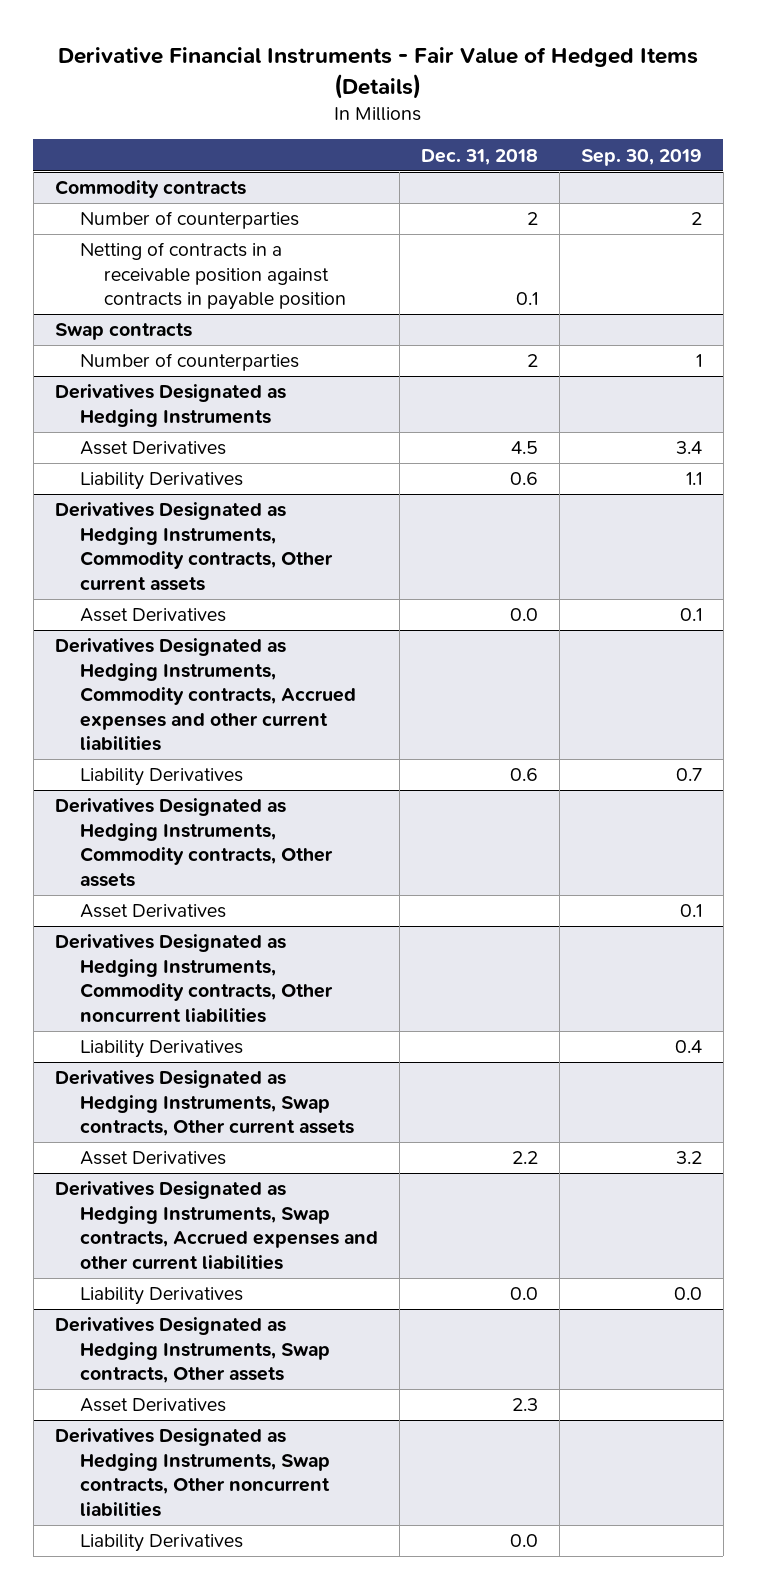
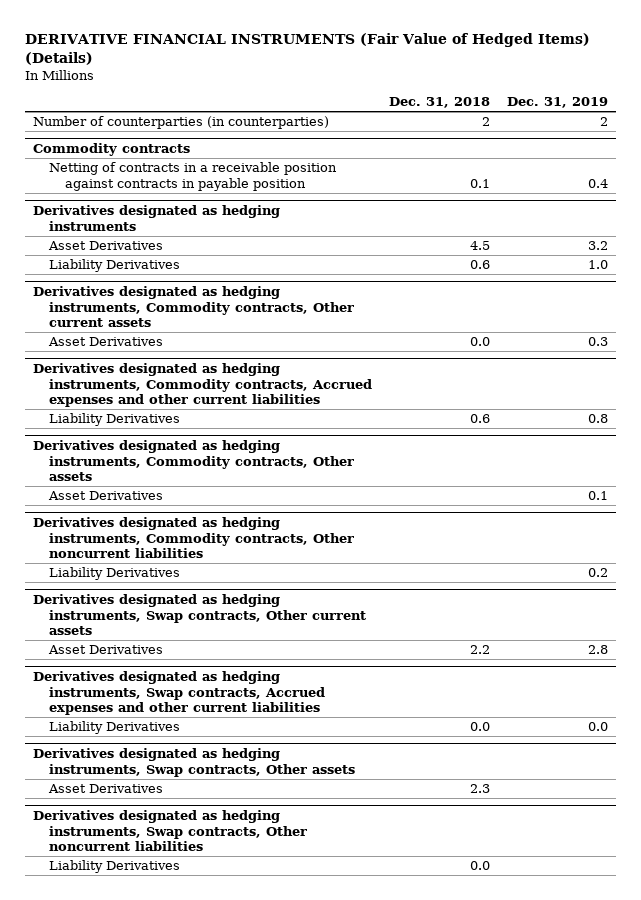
[58,47,699,99] Derivative Financial Instruments - Fair Value of Hedged Items (Details) -> [24,33,590,66] DERIVATIVE FINANCIAL INSTRUMENTS (Fair Value of Hedged Items) (Details)
[580,148,702,166] Sep. 30, 2019 -> none
none -> [506,97,608,109] Dec. 31, 2019
none -> [33,115,330,129] Number of counterparties (in counterparties)
[79,211,299,230] Number of counterparties -> none
[54,323,192,341] Swap contracts -> none
[79,353,299,372] Number of counterparties -> none
[54,384,286,427] Derivatives Designated as Hedging Instruments -> [33,204,281,231] Derivatives designated as hedging instruments
[54,502,333,591] Derivatives Designated as Hedging Instruments, Commodity contracts, Other current assets -> [33,285,355,328] Derivatives designated as hedging instruments, Commodity contracts, Other current assets
[54,638,356,752] Derivatives Designated as Hedging Instruments, Commodity contracts, Accrued expenses and other current liabilities -> [33,362,373,408] Derivatives designated as hedging instruments, Commodity contracts, Accrued expenses and other current liabilities
[54,798,333,887] Derivatives Designated as Hedging Instruments, Commodity contracts, Other assets -> [33,439,355,482] Derivatives designated as hedging instruments, Commodity contracts, Other assets
[54,934,333,1023] Derivatives Designated as Hedging Instruments, Commodity contracts, Other noncurrent liabilities -> [33,516,355,559] Derivatives designated as hedging instruments, Commodity contracts, Other noncurrent liabilities
[54,1070,354,1137] Derivatives Designated as Hedging Instruments, Swap contracts, Other current assets -> [33,593,367,636] Derivatives designated as hedging instruments, Swap contracts, Other current assets
[54,1181,378,1270] Derivatives Designated as Hedging Instruments, Swap contracts, Accrued expenses and other current liabilities -> [33,670,326,716] Derivatives designated as hedging instruments, Swap contracts, Accrued expenses and other current liabilities
[54,1317,330,1384] Derivatives Designated as Hedging Instruments, Swap contracts, Other assets -> [33,747,356,777] Derivatives designated as hedging instruments, Swap contracts, Other assets
[54,1428,330,1517] Derivatives Designated as Hedging Instruments, Swap contracts, Other noncurrent liabilities -> [33,809,308,852] Derivatives designated as hedging instruments, Swap contracts, Other noncurrent liabilities

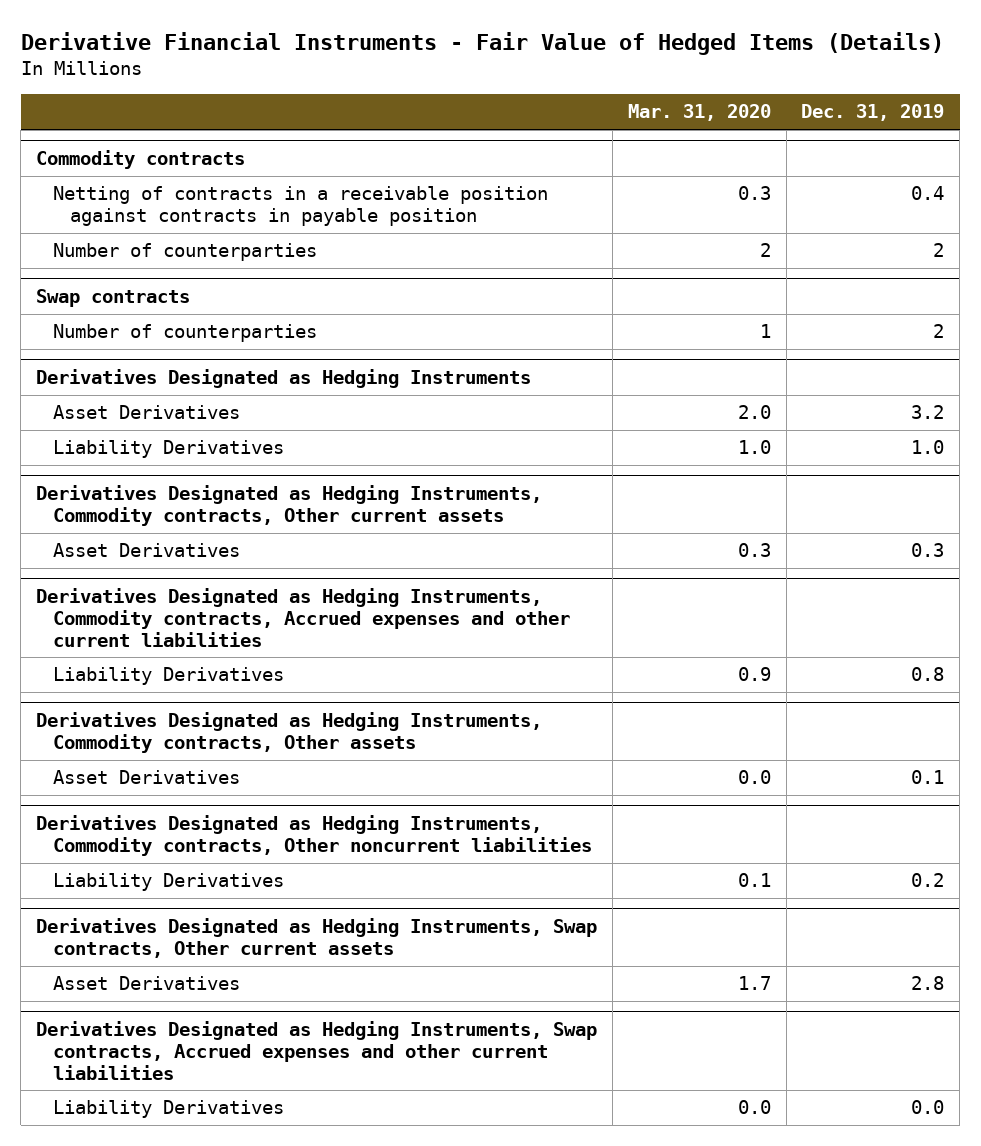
[24,33,590,66] DERIVATIVE FINANCIAL INSTRUMENTS (Fair Value of Hedged Items) (Details) -> [20,31,944,55] Derivative Financial Instruments - Fair Value of Hedged Items (Details)
[389,97,491,109] Dec. 31, 2018 -> none
none -> [627,104,771,122] Mar. 31, 2020
[33,115,330,129] Number of counterparties (in counterparties) -> none
none -> [52,243,317,262] Number of counterparties
none -> [36,289,191,308] Swap contracts
none -> [52,324,317,343] Number of counterparties
[33,204,281,231] Derivatives designated as hedging instruments -> [36,369,532,389] Derivatives Designated as Hedging Instruments
[33,285,355,328] Derivatives designated as hedging instruments, Commodity contracts, Other current assets -> [36,485,543,527] Derivatives Designated as Hedging Instruments, Commodity contracts, Other current assets
[33,362,373,408] Derivatives designated as hedging instruments, Commodity contracts, Accrued expenses and other current liabilities -> [36,588,570,647] Derivatives Designated as Hedging Instruments, Commodity contracts, Accrued expenses and other current liabilities
[33,439,355,482] Derivatives designated as hedging instruments, Commodity contracts, Other assets -> [36,712,543,754] Derivatives Designated as Hedging Instruments, Commodity contracts, Other assets
[33,516,355,559] Derivatives designated as hedging instruments, Commodity contracts, Other noncurrent liabilities -> [36,815,592,857] Derivatives Designated as Hedging Instruments, Commodity contracts, Other noncurrent liabilities
[33,593,367,636] Derivatives designated as hedging instruments, Swap contracts, Other current assets -> [36,918,598,959] Derivatives Designated as Hedging Instruments, Swap contracts, Other current assets
[33,670,326,716] Derivatives designated as hedging instruments, Swap contracts, Accrued expenses and other current liabilities -> [36,1021,598,1080] Derivatives Designated as Hedging Instruments, Swap contracts, Accrued expenses and other current liabilities
[33,747,356,777] Derivatives designated as hedging instruments, Swap contracts, Other assets -> none
[48,783,164,793] Asset Derivatives -> none
[33,809,308,852] Derivatives designated as hedging instruments, Swap contracts, Other noncurrent liabilities -> none
[49,859,181,873] Liability Derivatives -> none

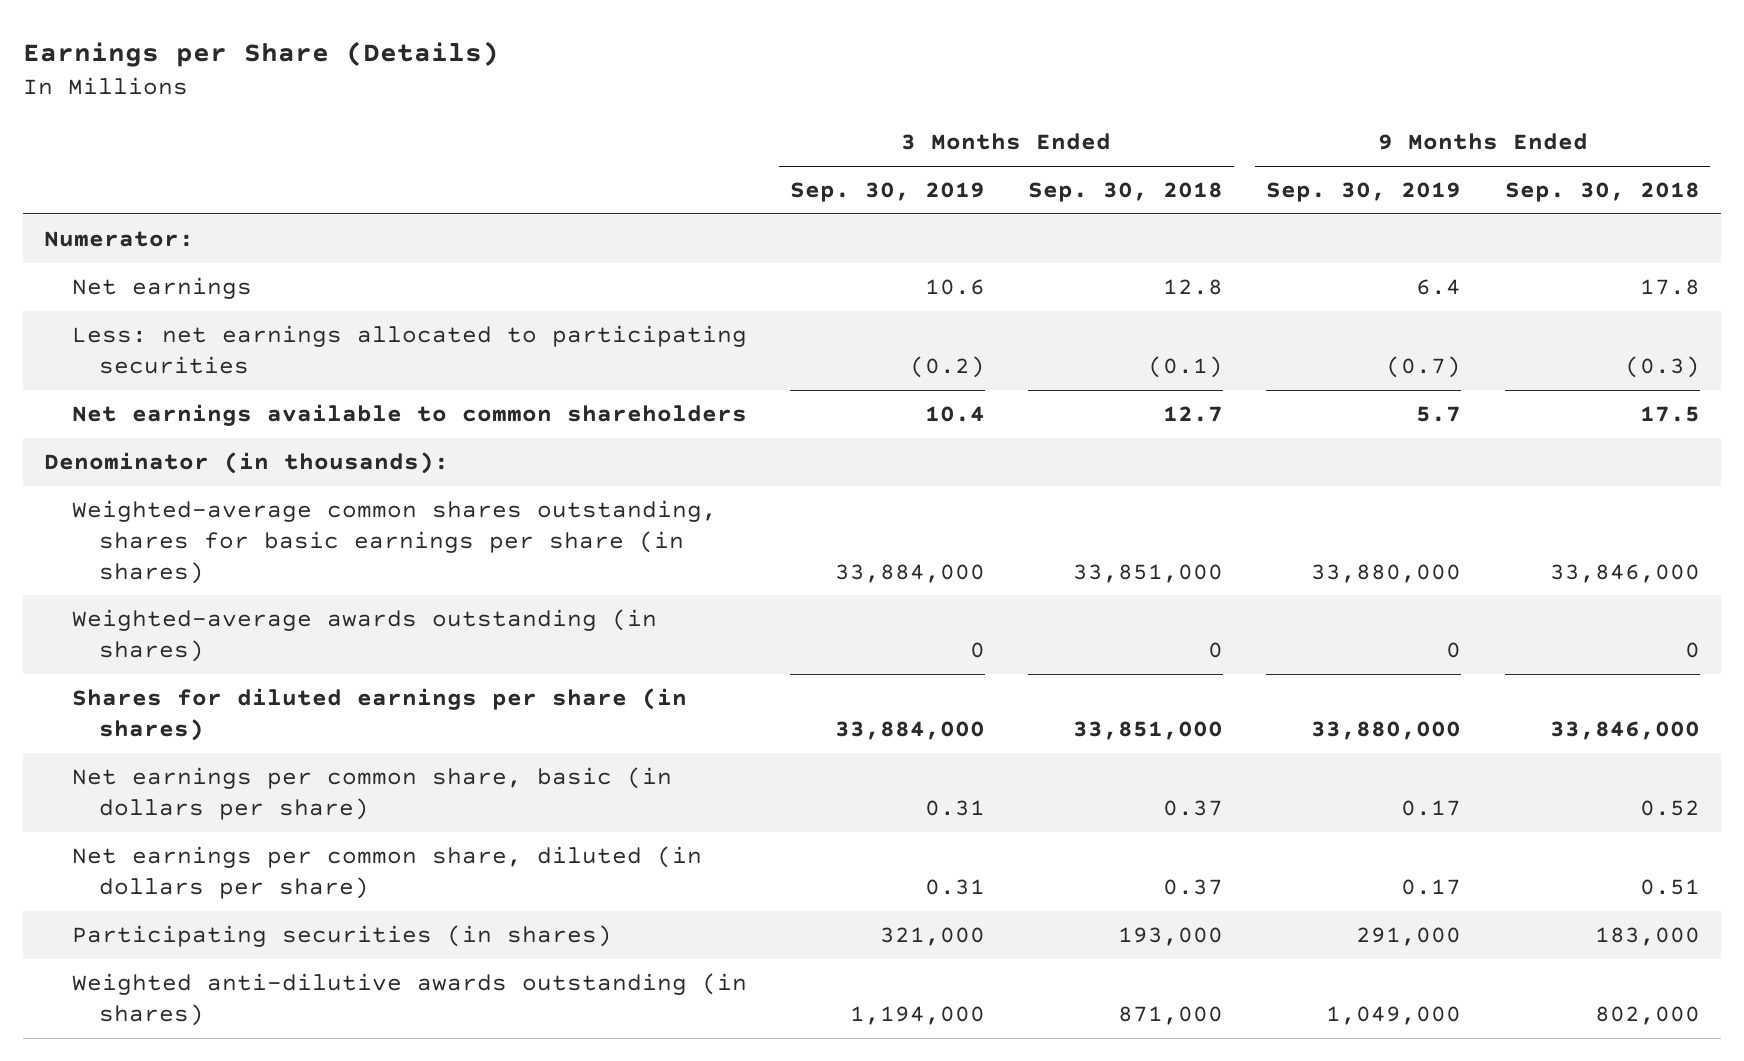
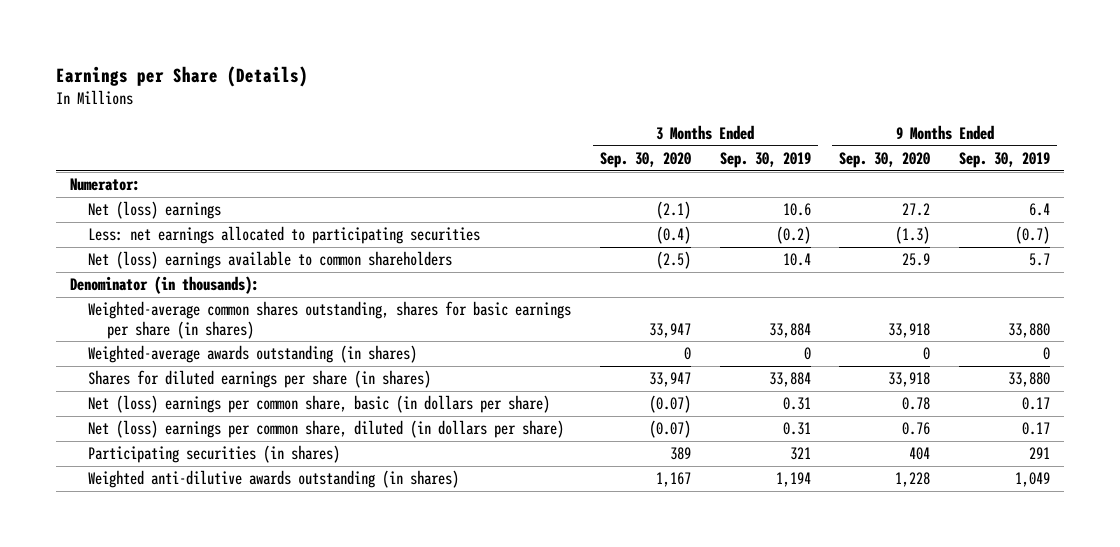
[1028,182,1224,203] Sep. 30, 2018 -> none
[1504,182,1700,203] Sep. 30, 2018 -> none
none -> [600,152,692,169] Sep. 30, 2020
none -> [839,152,931,169] Sep. 30, 2020
[71,277,252,300] Net earnings -> [88,201,222,220] Net (loss) earnings
[71,404,747,427] Net earnings available to common shareholders -> [88,251,453,270] Net (loss) earnings available to common shareholders
[834,563,985,583] 33,884,000 -> [768,322,811,338] 33,884
[1311,563,1462,583] 33,880,000 -> [1008,322,1051,338] 33,880
[834,720,985,740] 33,884,000 -> [768,372,811,388] 33,884
[1311,720,1462,740] 33,880,000 -> [1008,372,1051,388] 33,880
[71,767,672,820] Net earnings per common share, basic (in dollars per share) -> [88,395,551,414] Net (loss) earnings per common share, basic (in dollars per share)
[71,846,702,899] Net earnings per common share, diluted (in dollars per share) -> [88,420,565,439] Net (loss) earnings per common share, diluted (in dollars per share)
[879,927,985,947] 321,000 -> [789,447,811,461] 321
[1356,927,1462,947] 291,000 -> [1029,447,1051,460] 291
[849,1005,985,1025] 1,194,000 -> [775,472,811,488] 1,194
[1326,1005,1462,1025] 1,049,000 -> [1015,472,1051,488] 1,049

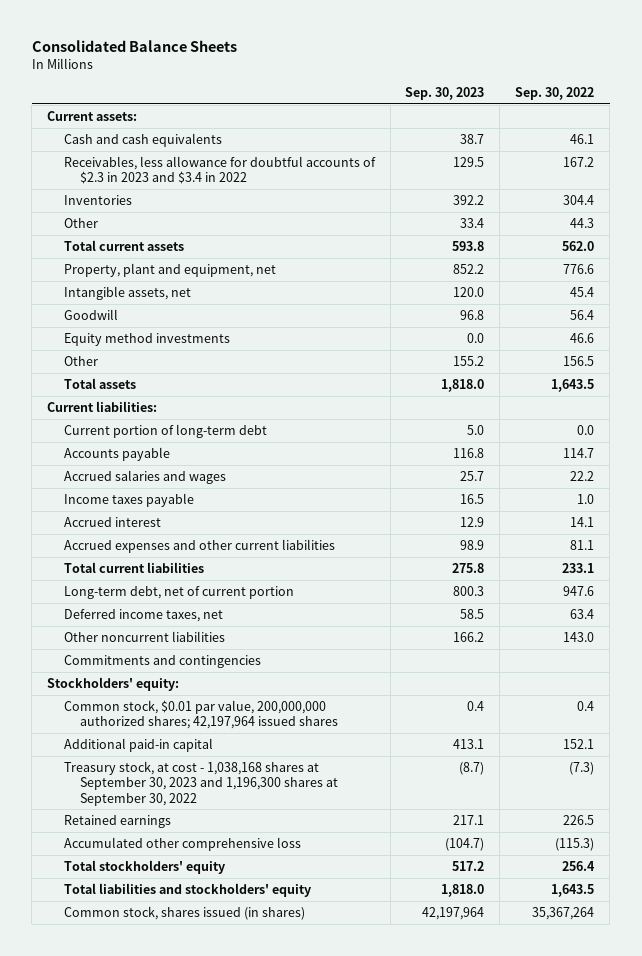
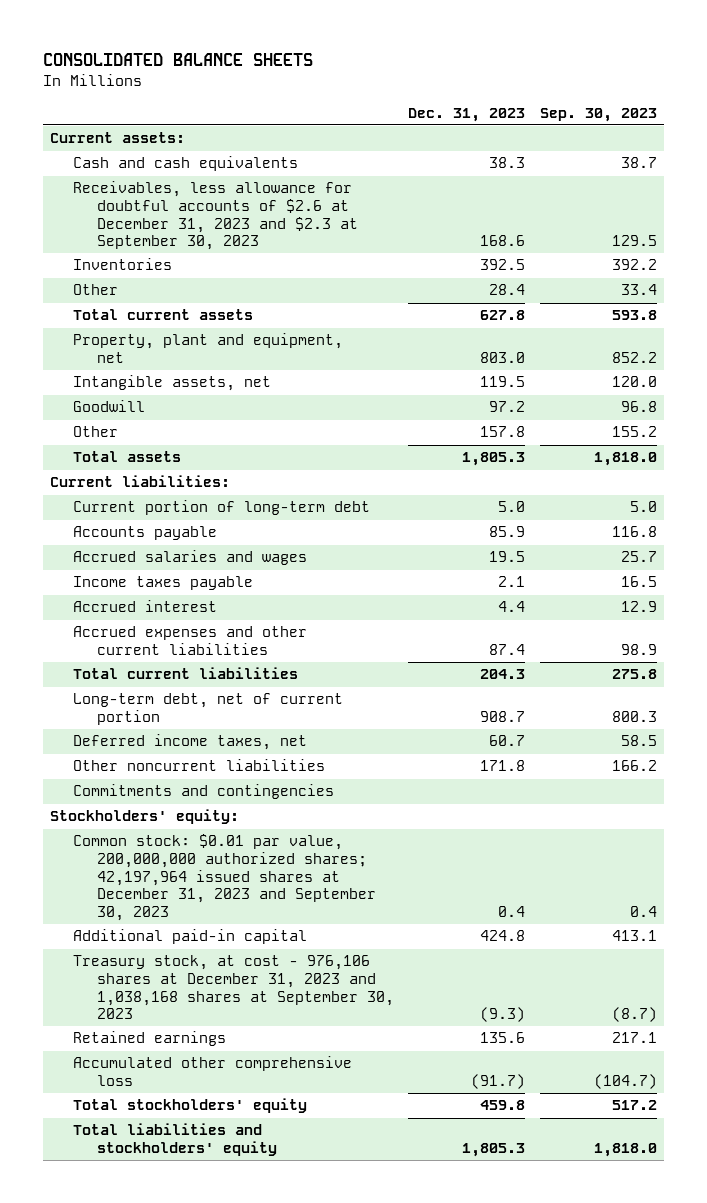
[31,39,237,52] Consolidated Balance Sheets -> [42,52,313,66] CONSOLIDATED BALANCE SHEETS
[515,87,595,101] Sep. 30, 2022 -> none
none -> [408,107,526,122] Dec. 31, 2023
[63,155,376,185] Receivables, less allowance for doubtful accounts of $2.3 in 2023 and $3.4 in 2022 -> [73,181,358,251] Receivables, less allowance for doubtful accounts of $2.6 at December 31, 2023 and $2.3 at September 30, 2023
[63,332,230,346] Equity method investments -> none
[63,699,339,730] Common stock, $0.01 par value, 200,000,000 authorized shares; 42,197,964 issued shares -> [73,834,376,921] Common stock: $0.01 par value, 200,000,000 authorized shares; 42,197,964 issued shares at December 31, 2023 and September 30, 2023
[63,760,339,806] Treasury stock, at cost - 1,038,168 shares at September 30, 2023 and 1,196,300 shares at September 30, 2022 -> [73,955,394,1020] Treasury stock, at cost - 976,106 shares at December 31, 2023 and 1,038,168 shares at September 30, 2023
[63,905,305,920] Common stock, shares issued (in shares) -> none

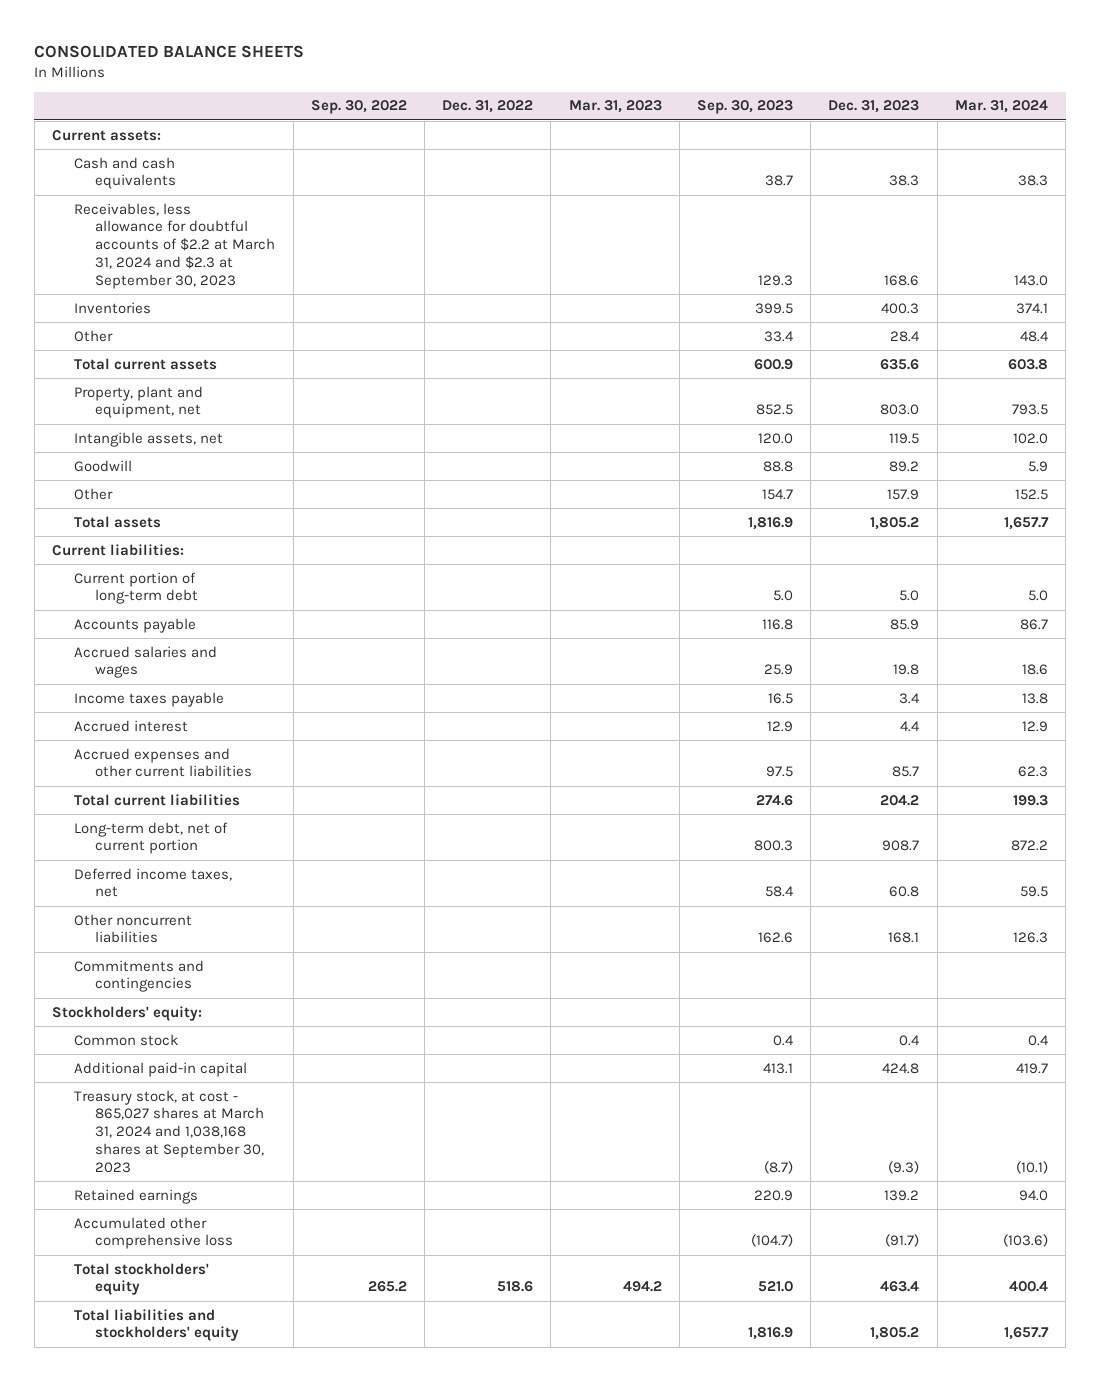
none -> [310,100,407,115] Sep. 30, 2022
none -> [442,100,534,114] Dec. 31, 2022
none -> [568,100,662,114] Mar. 31, 2023
none -> [954,100,1048,114] Mar. 31, 2024
[73,181,358,251] Receivables, less allowance for doubtful accounts of $2.6 at December 31, 2023 and $2.3 at September 30, 2023 -> [73,202,276,289] Receivables, less allowance for doubtful accounts of $2.2 at March 31, 2024 and $2.3 at September 30, 2023
[611,235,657,247] 129.5 -> [758,274,794,286] 129.3
[480,259,526,271] 392.5 -> [881,302,920,314] 400.3
[611,259,657,271] 392.2 -> [755,302,794,314] 399.5
[480,310,526,321] 627.8 -> [880,358,920,370] 635.6
[611,310,657,321] 593.8 -> [754,358,794,370] 600.9
[611,351,657,363] 852.2 -> [756,404,794,416] 852.5
[489,401,526,413] 97.2 -> [889,460,920,472] 89.2
[620,401,657,413] 96.8 -> [763,460,794,472] 88.8
[480,426,526,438] 157.8 -> [887,488,920,500] 157.9
[611,426,657,438] 155.2 -> [762,488,794,500] 154.7
[462,452,526,467] 1,805.3 -> [870,516,920,530] 1,805.2
[593,452,657,467] 1,818.0 -> [748,516,794,530] 1,816.9
[489,551,526,563] 19.5 -> [893,664,920,676] 19.8
[620,551,657,563] 25.7 -> [764,664,794,676] 25.9
[498,576,526,588] 2.1 -> [899,692,921,704] 3.4
[489,643,526,655] 87.4 -> [892,766,920,778] 85.7
[620,643,657,655] 98.9 -> [766,766,794,778] 97.5
[480,669,526,680] 204.3 -> [880,794,920,806] 204.2
[611,669,657,680] 275.8 -> [756,794,794,806] 274.6
[489,735,526,747] 60.7 -> [889,886,920,898] 60.8
[620,735,657,747] 58.5 -> [765,886,795,898] 58.4
[480,760,526,772] 171.8 -> [888,932,920,944] 168.1
[611,760,657,772] 166.2 -> [758,932,794,944] 162.6
[73,834,376,921] Common stock: $0.01 par value, 200,000,000 authorized shares; 42,197,964 issued shares at December 31, 2023 and September 30, 2023 -> [73,1033,178,1046] Common stock
[73,955,394,1020] Treasury stock, at cost - 976,106 shares at December 31, 2023 and 1,038,168 shares at September 30, 2023 -> [73,1089,265,1173] Treasury stock, at cost - 865,027 shares at March 31, 2024 and 1,038,168 shares at September 30, 2023
[480,1032,526,1044] 135.6 -> [884,1189,920,1201] 139.2
[611,1032,657,1044] 217.1 -> [754,1189,794,1201] 220.9
[480,1100,526,1111] 459.8 -> [880,1281,920,1293] 463.4
[611,1100,657,1111] 517.2 -> [758,1281,794,1293] 521.0
[462,1142,526,1157] 1,805.3 -> [870,1327,920,1341] 1,805.2
[593,1142,657,1157] 1,818.0 -> [748,1327,794,1341] 1,816.9

